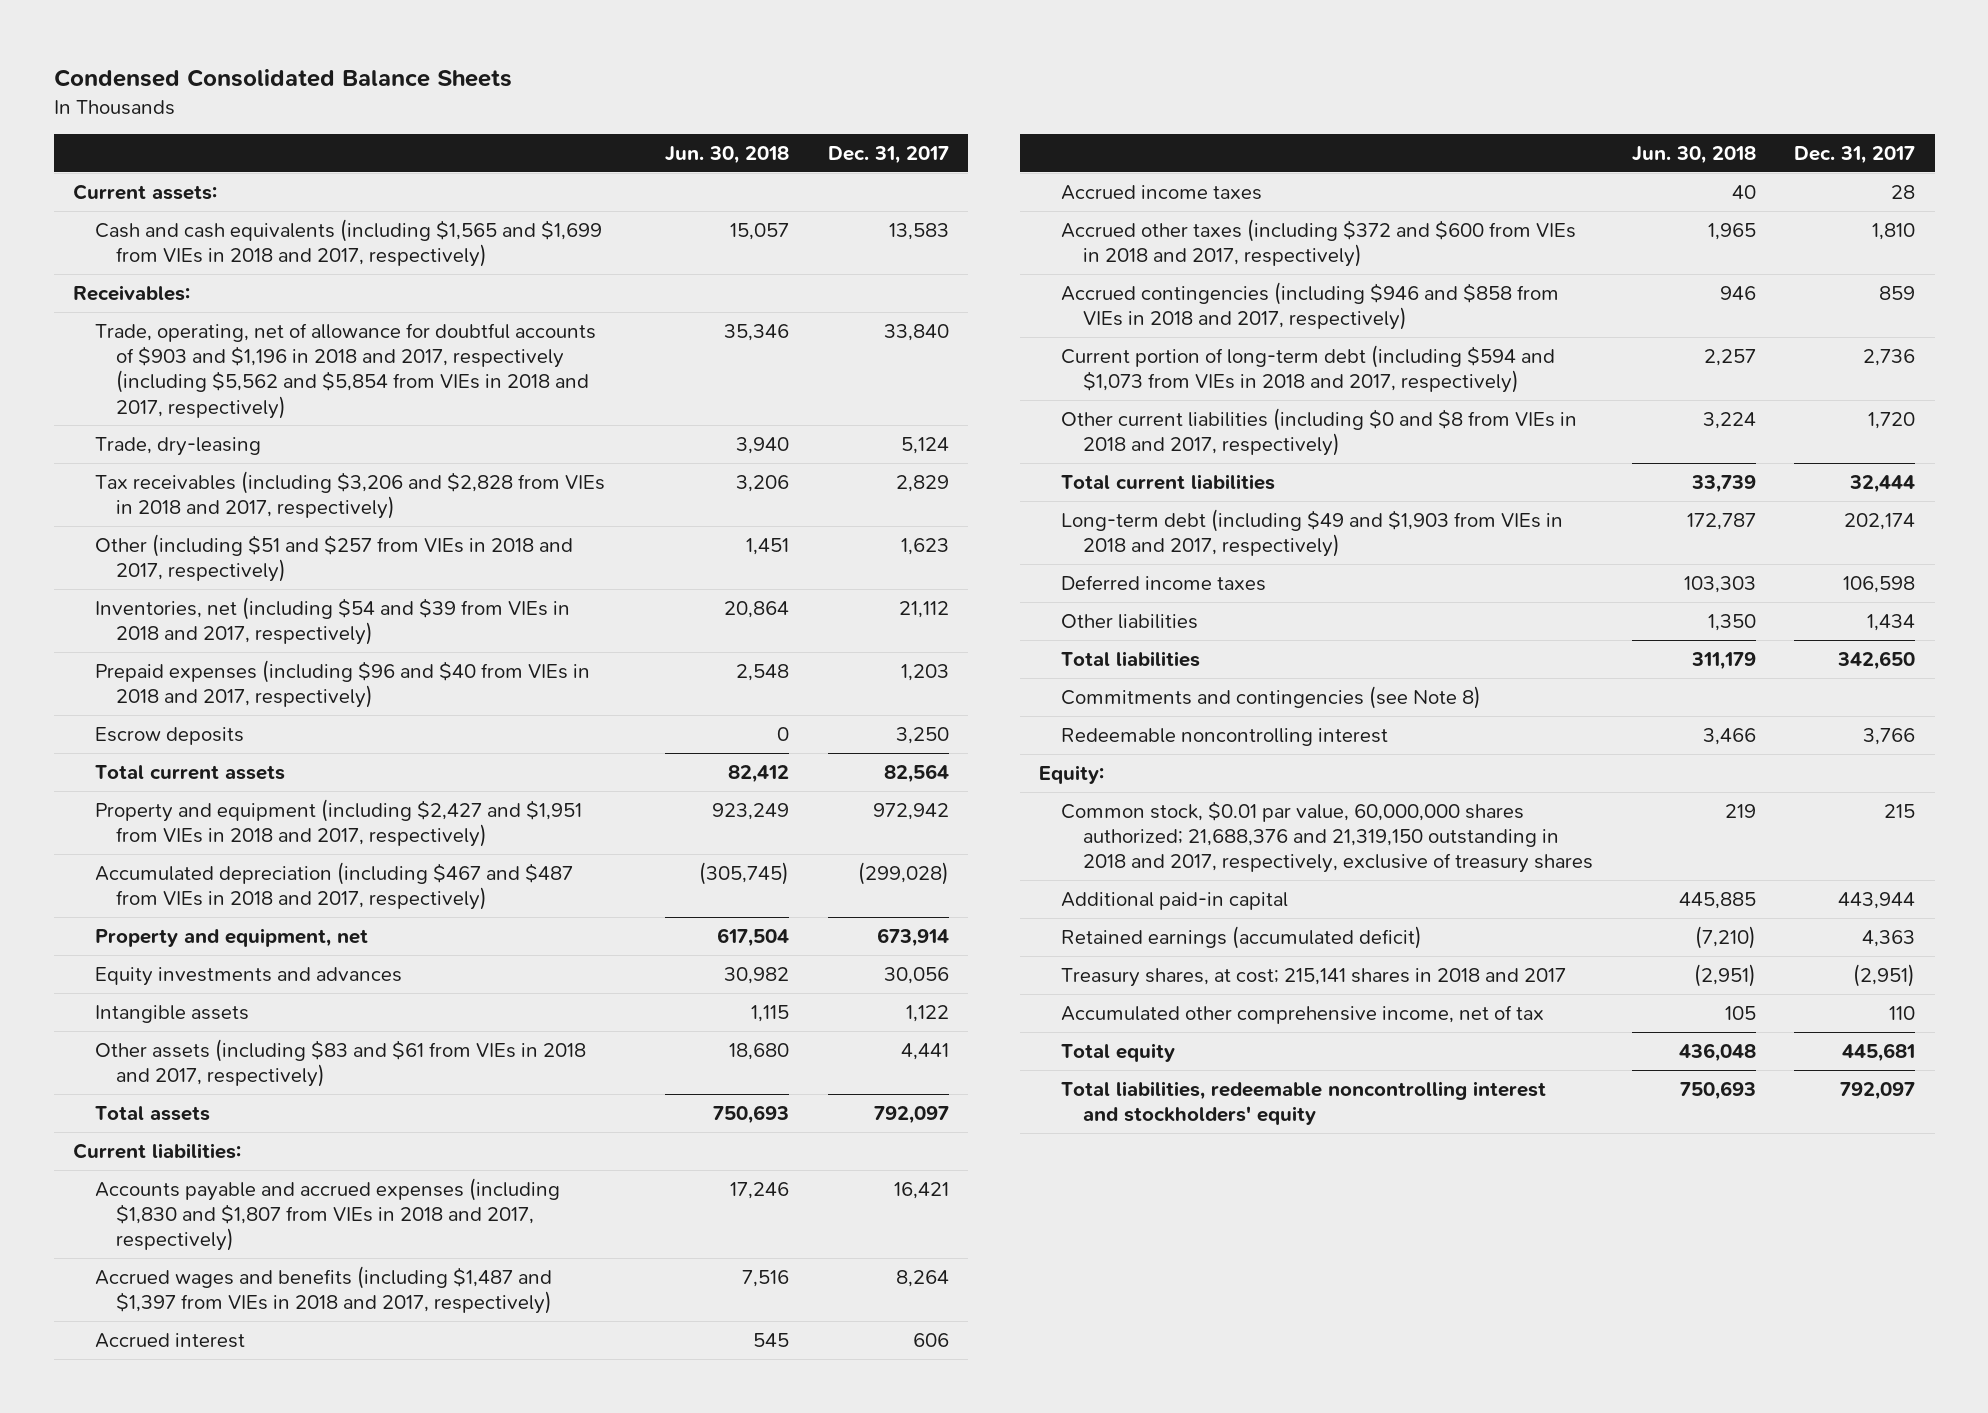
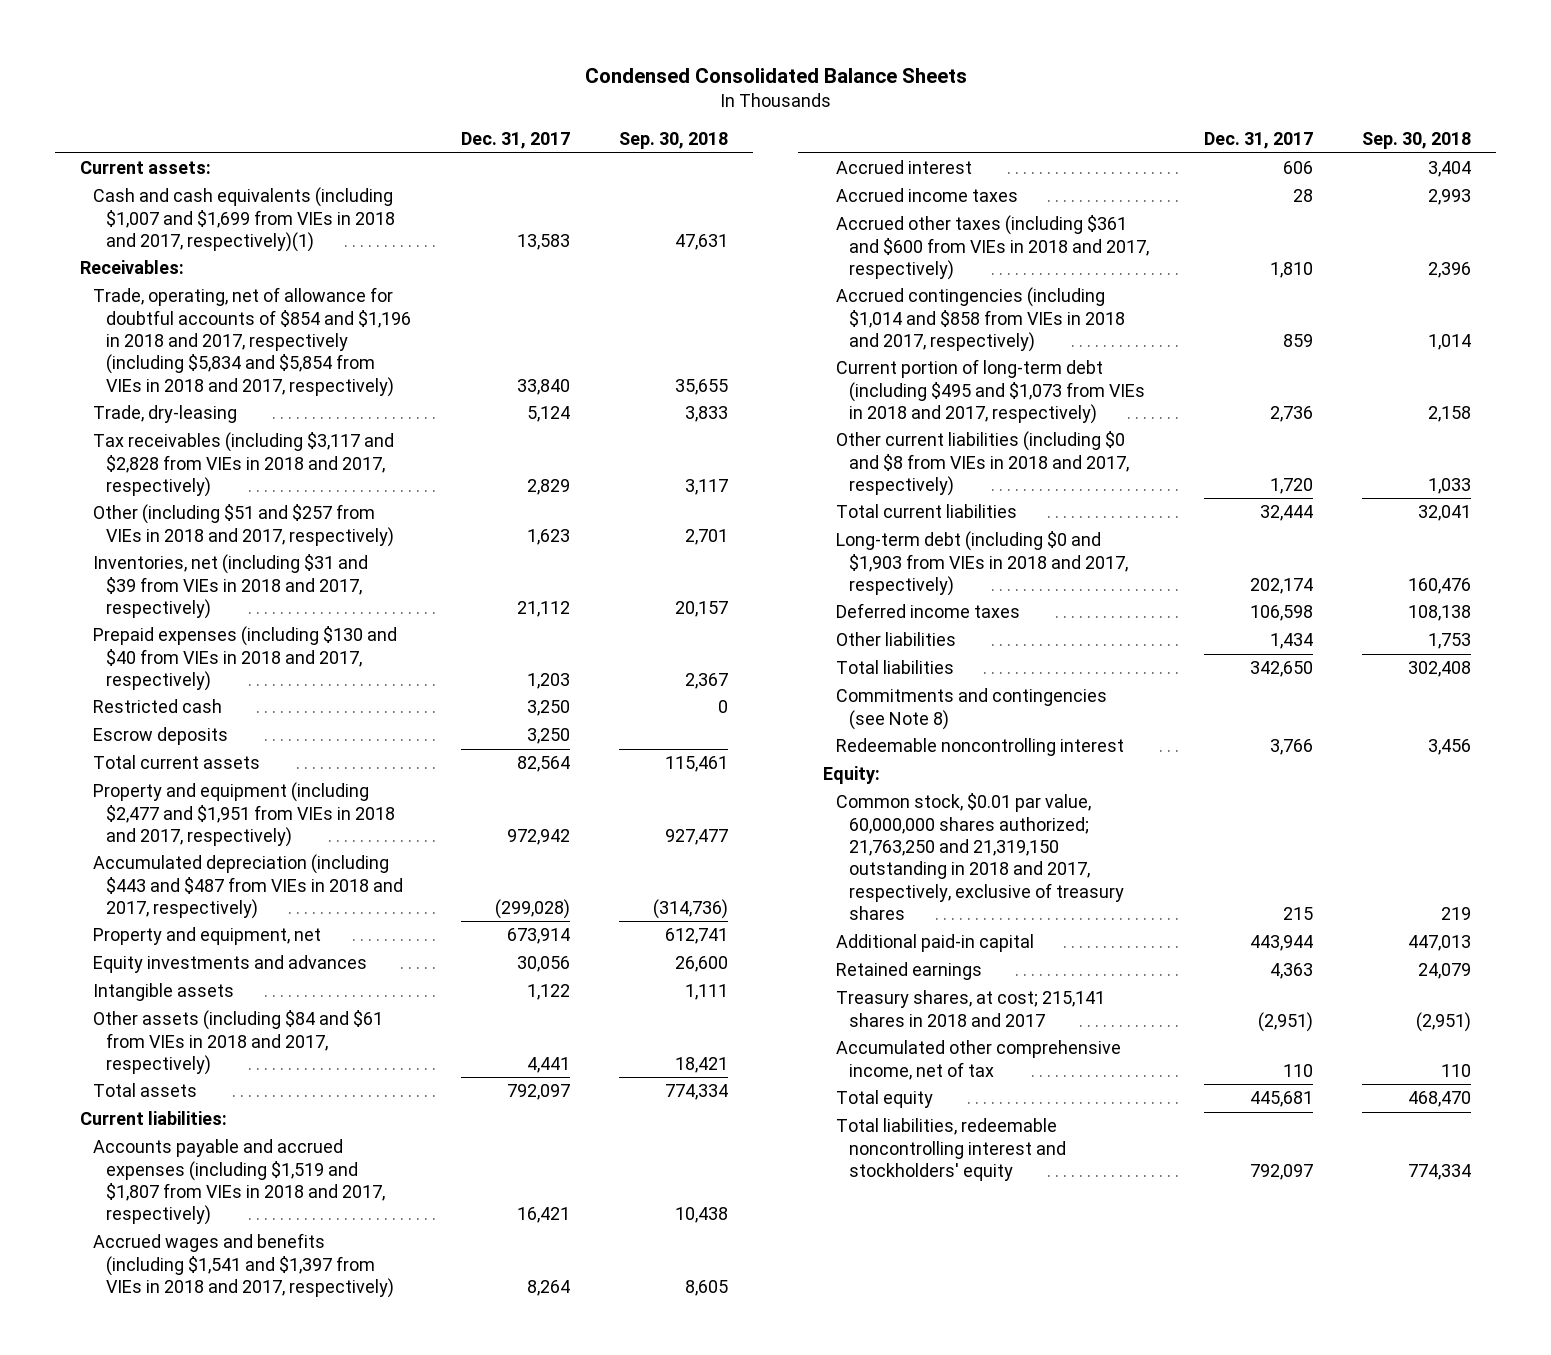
[665,146,790,165] Jun. 30, 2018 -> none
none -> [619,132,729,150] Sep. 30, 2018
[94,218,602,268] Cash and cash equivalents (including $1,565 and $1,699 from VIEs in 2018 and 2017, respectively) -> [92,187,395,253] Cash and cash equivalents (including $1,007 and $1,699 from VIEs in 2018 and 2017, respectively)(1)
[94,322,596,419] Trade, operating, net of allowance for doubtful accounts of $903 and $1,196 in 2018 and 2017, respectively (including $5,562 and $5,854 from VIEs in 2018 and 2017, respectively) -> [92,287,411,397] Trade, operating, net of allowance for doubtful accounts of $854 and $1,196 in 2018 and 2017, respectively (including $5,834 and $5,854 from VIEs in 2018 and 2017, respectively)
[94,470,605,520] Tax receivables (including $3,206 and $2,828 from VIEs in 2018 and 2017, respectively) -> [92,432,394,498] Tax receivables (including $3,117 and $2,828 from VIEs in 2018 and 2017, respectively)
[94,596,570,646] Inventories, net (including $54 and $39 from VIEs in 2018 and 2017, respectively) -> [92,554,368,620] Inventories, net (including $31 and $39 from VIEs in 2018 and 2017, respectively)
[94,659,590,709] Prepaid expenses (including $96 and $40 from VIEs in 2018 and 2017, respectively) -> [92,626,397,692] Prepaid expenses (including $130 and $40 from VIEs in 2018 and 2017, respectively)
none -> [92,699,222,714] Restricted cash
[94,798,582,848] Property and equipment (including $2,427 and $1,951 from VIEs in 2018 and 2017, respectively) -> [92,782,395,848] Property and equipment (including $2,477 and $1,951 from VIEs in 2018 and 2017, respectively)
[94,861,573,911] Accumulated depreciation (including $467 and $487 from VIEs in 2018 and 2017, respectively) -> [92,854,403,920] Accumulated depreciation (including $443 and $487 from VIEs in 2018 and 2017, respectively)
[94,1038,586,1088] Other assets (including $83 and $61 from VIEs in 2018 and 2017, respectively) -> [92,1010,383,1076] Other assets (including $84 and $61 from VIEs in 2018 and 2017, respectively)
[94,1177,560,1252] Accounts payable and accrued expenses (including $1,830 and $1,807 from VIEs in 2018 and 2017, respectively) -> [92,1139,385,1226] Accounts payable and accrued expenses (including $1,519 and $1,807 from VIEs in 2018 and 2017, respectively)
[94,1265,553,1315] Accrued wages and benefits (including $1,487 and $1,397 from VIEs in 2018 and 2017, respectively) -> [92,1233,394,1299] Accrued wages and benefits (including $1,541 and $1,397 from VIEs in 2018 and 2017, respectively)
[1061,218,1577,268] Accrued other taxes (including $372 and $600 from VIEs in 2018 and 2017, respectively) -> [835,215,1150,281] Accrued other taxes (including $361 and $600 from VIEs in 2018 and 2017, respectively)
[1061,281,1560,331] Accrued contingencies (including $946 and $858 from VIEs in 2018 and 2017, respectively) -> [835,287,1126,353] Accrued contingencies (including $1,014 and $858 from VIEs in 2018 and 2017, respectively)
[1061,344,1556,394] Current portion of long-term debt (including $594 and $1,073 from VIEs in 2018 and 2017, respectively) -> [835,359,1146,425] Current portion of long-term debt (including $495 and $1,073 from VIEs in 2018 and 2017, respectively)
[1061,508,1564,558] Long-term debt (including $49 and $1,903 from VIEs in 2018 and 2017, respectively) -> [835,531,1129,597] Long-term debt (including $0 and $1,903 from VIEs in 2018 and 2017, respectively)
[1061,800,1593,874] Common stock, $0.01 par value, 60,000,000 shares authorized; 21,688,376 and 21,319,150 outstanding in 2018 and 2017, respectively, exclusive of treasury shares -> [835,793,1125,921] Common stock, $0.01 par value, 60,000,000 shares authorized; 21,763,250 and 21,319,150 outstanding in 2018 and 2017, respectively, exclusive of treasury shares
[1061,925,1423,949] Retained earnings (accumulated deficit) -> [835,962,982,981] Retained earnings

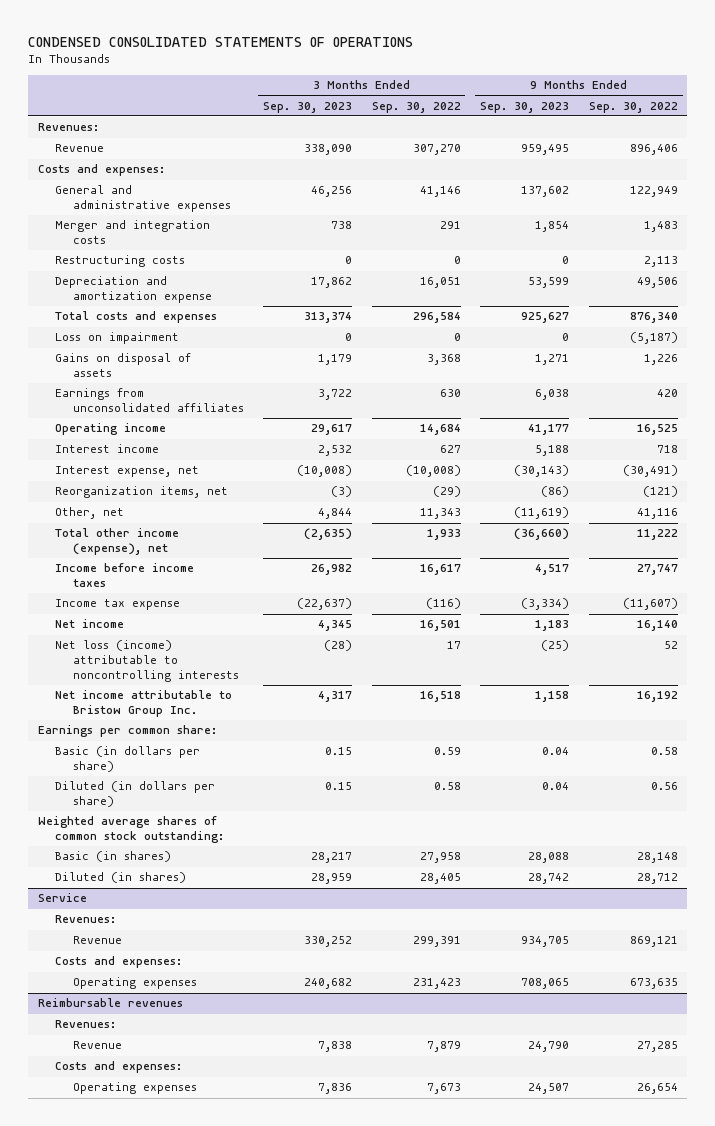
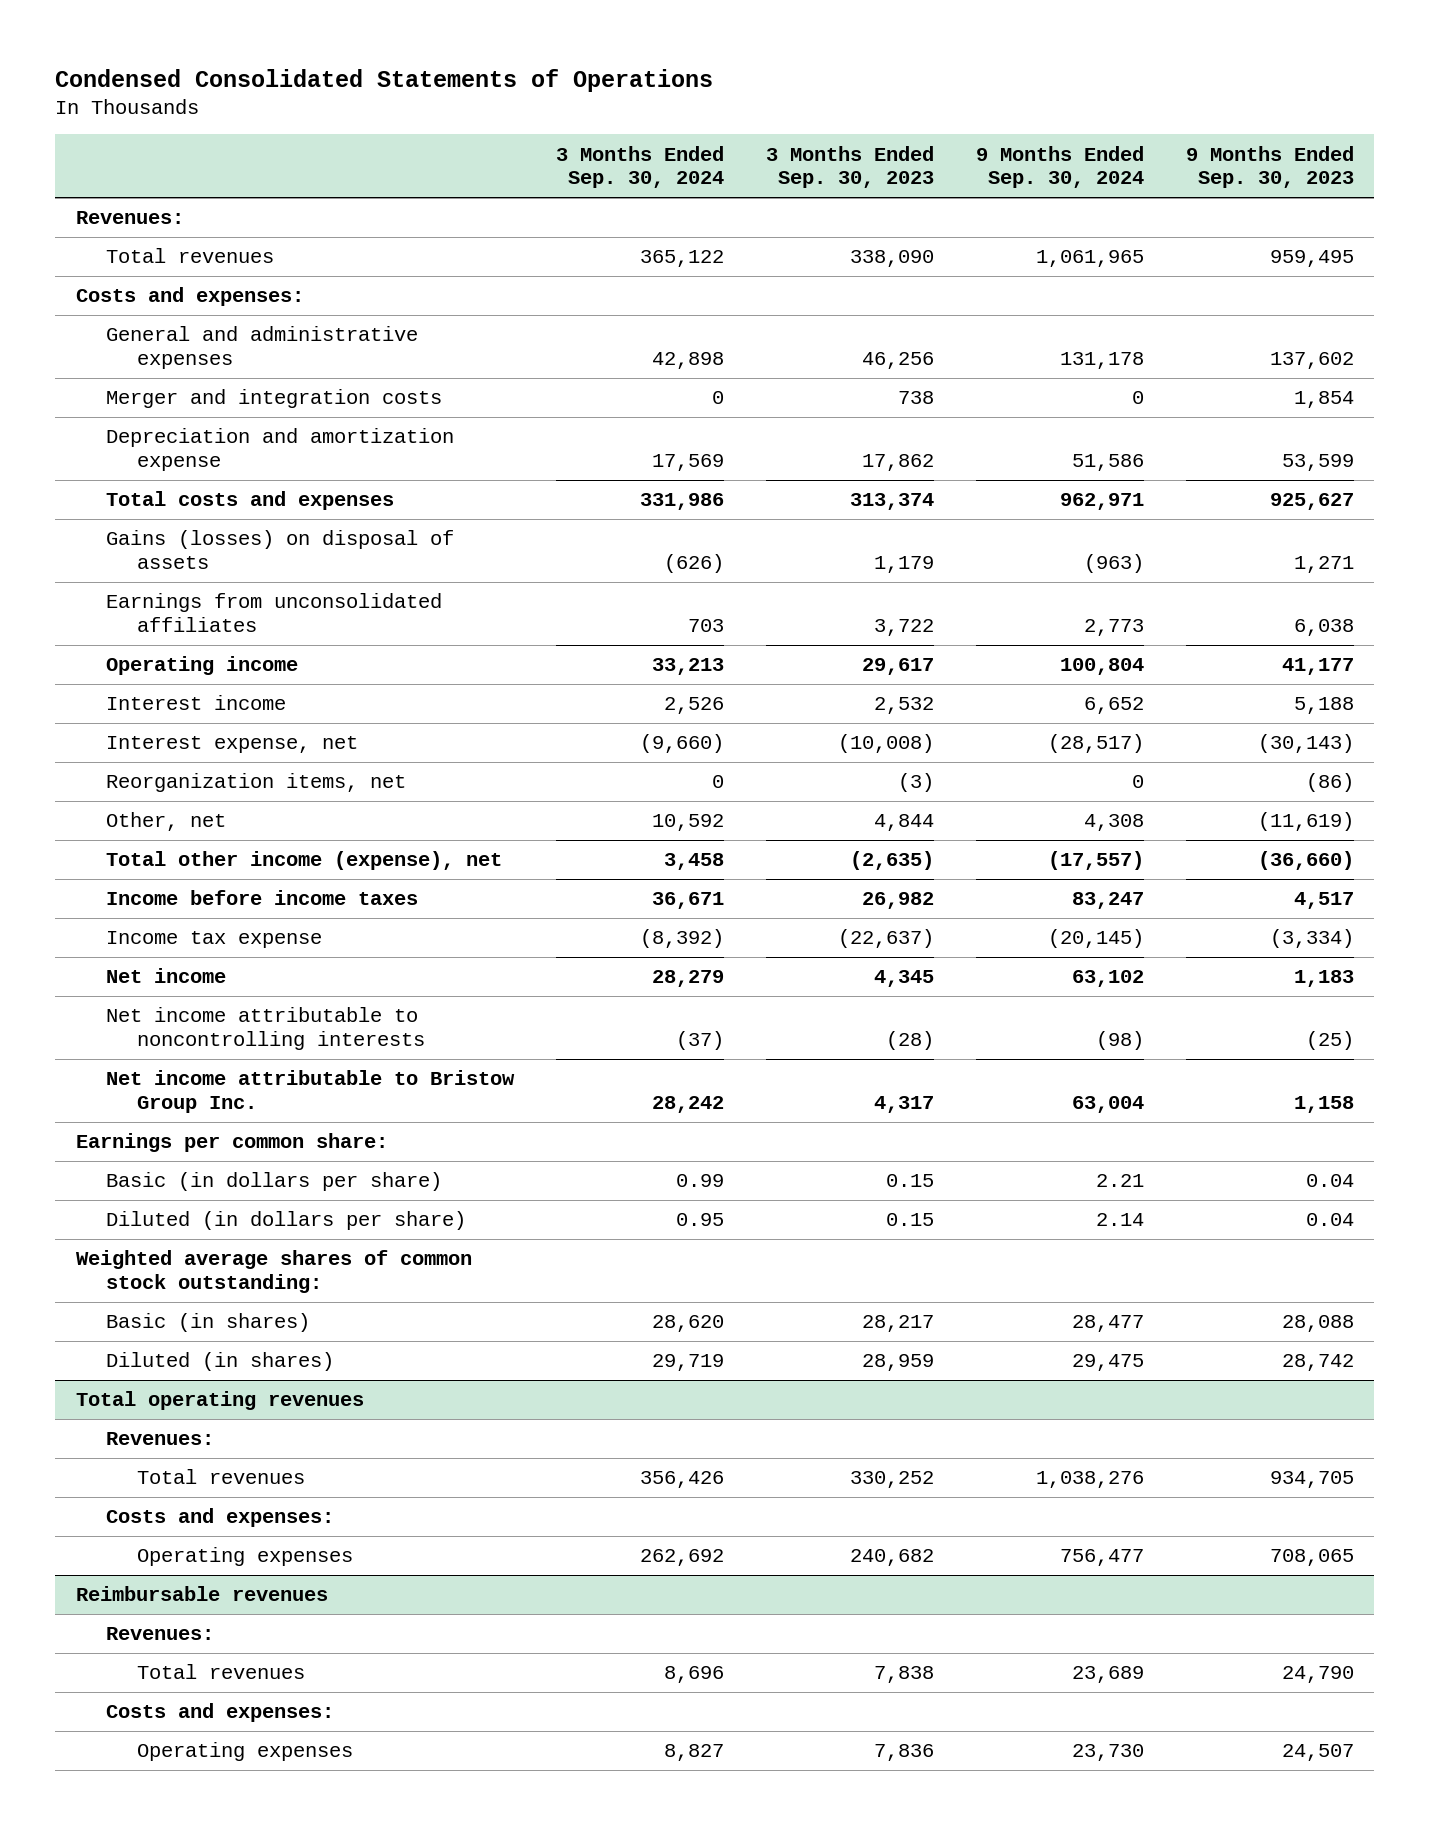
[27,36,413,47] CONDENSED CONSOLIDATED STATEMENTS OF OPERATIONS -> [55,68,714,92] Condensed Consolidated Statements of Operations
[371,101,461,113] Sep. 30, 2022 -> none
[588,101,678,113] Sep. 30, 2022 -> none
none -> [556,145,725,189] 3 Months Ended Sep. 30, 2024
none -> [975,145,1144,189] 9 Months Ended Sep. 30, 2024
[55,144,105,153] Revenue -> [106,248,275,264] Total revenues
[55,255,186,268] Restructuring costs -> none
[55,332,180,345] Loss on impairment -> none
[55,353,192,378] Gains on disposal of assets -> [106,530,455,569] Gains (losses) on disposal of assets
[55,640,239,682] Net loss (income) attributable to noncontrolling interests -> [106,1007,425,1050] Net income attributable to noncontrolling interests
[37,893,87,903] Service -> [76,1391,365,1411] Total operating revenues
[72,936,122,945] Revenue -> [136,1469,305,1485] Total revenues
[72,1041,122,1050] Revenue -> [136,1664,305,1680] Total revenues

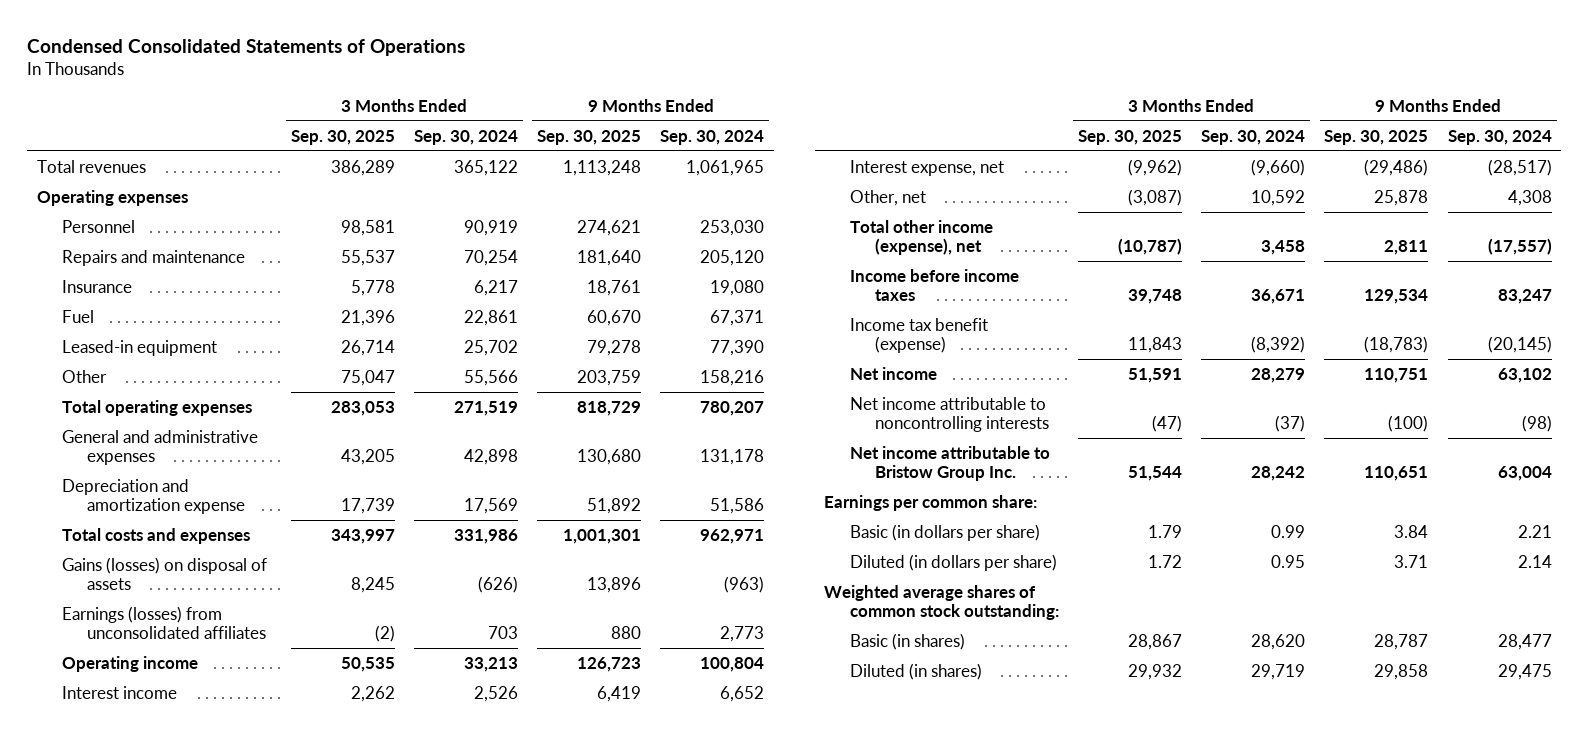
[765,145,934,189] 3 Months Ended Sep. 30, 2023 -> none
[1185,145,1354,189] 9 Months Ended Sep. 30, 2023 -> none
none -> [290,129,395,145] Sep. 30, 2025
none -> [537,129,642,145] Sep. 30, 2025
[76,211,185,225] Revenues: -> none
[76,287,305,307] Costs and expenses: -> none
none -> [37,189,189,206] Operating expenses
none -> [62,219,136,233] Personnel
none -> [62,249,246,266] Repairs and maintenance
none -> [62,279,133,293] Insurance
none -> [62,309,95,323] Fuel
none -> [62,339,218,356] Leased-in equipment
none -> [62,369,108,383] Other
none -> [62,399,253,416] Total operating expenses
[106,389,443,409] Merger and integration costs -> none
[106,593,443,632] Earnings from unconsolidated affiliates -> [62,605,267,639] Earnings (losses) from unconsolidated affiliates
[106,773,407,793] Reorganization items, net -> none
[106,931,323,949] Income tax expense -> [849,317,988,353] Income tax benefit (expense)
[76,1391,365,1411] Total operating revenues -> none
[106,1432,215,1446] Revenues: -> none
[136,1469,305,1485] Total revenues -> none
[106,1508,335,1528] Costs and expenses: -> none
[136,1547,353,1567] Operating expenses -> none
[76,1586,329,1602] Reimbursable revenues -> none
[106,1627,215,1641] Revenues: -> none
[136,1664,305,1680] Total revenues -> none
[106,1703,335,1723] Costs and expenses: -> none
[136,1742,353,1762] Operating expenses -> none

